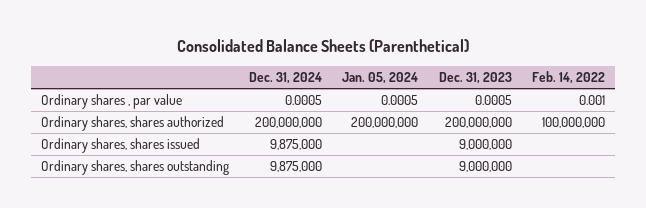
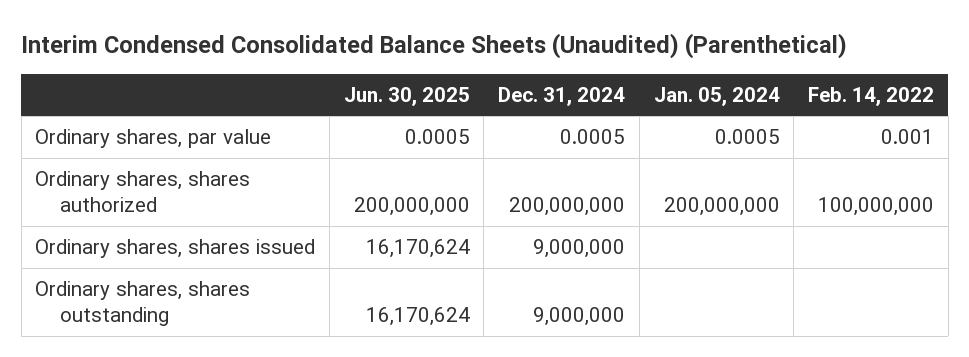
[176,39,469,53] Consolidated Balance Sheets (Parenthetical) -> [21,33,848,60] Interim Condensed Consolidated Balance Sheets (Unaudited) (Parenthetical)
[438,71,512,84] Dec. 31, 2023 -> none
none -> [343,86,470,106] Jun. 30, 2025
[41,94,183,110] Ordinary shares , par value -> [35,129,272,149] Ordinary shares, par value
[270,139,323,151] 9,875,000 -> [533,239,626,259] 9,000,000
[270,161,323,173] 9,875,000 -> [533,307,626,327] 9,000,000

